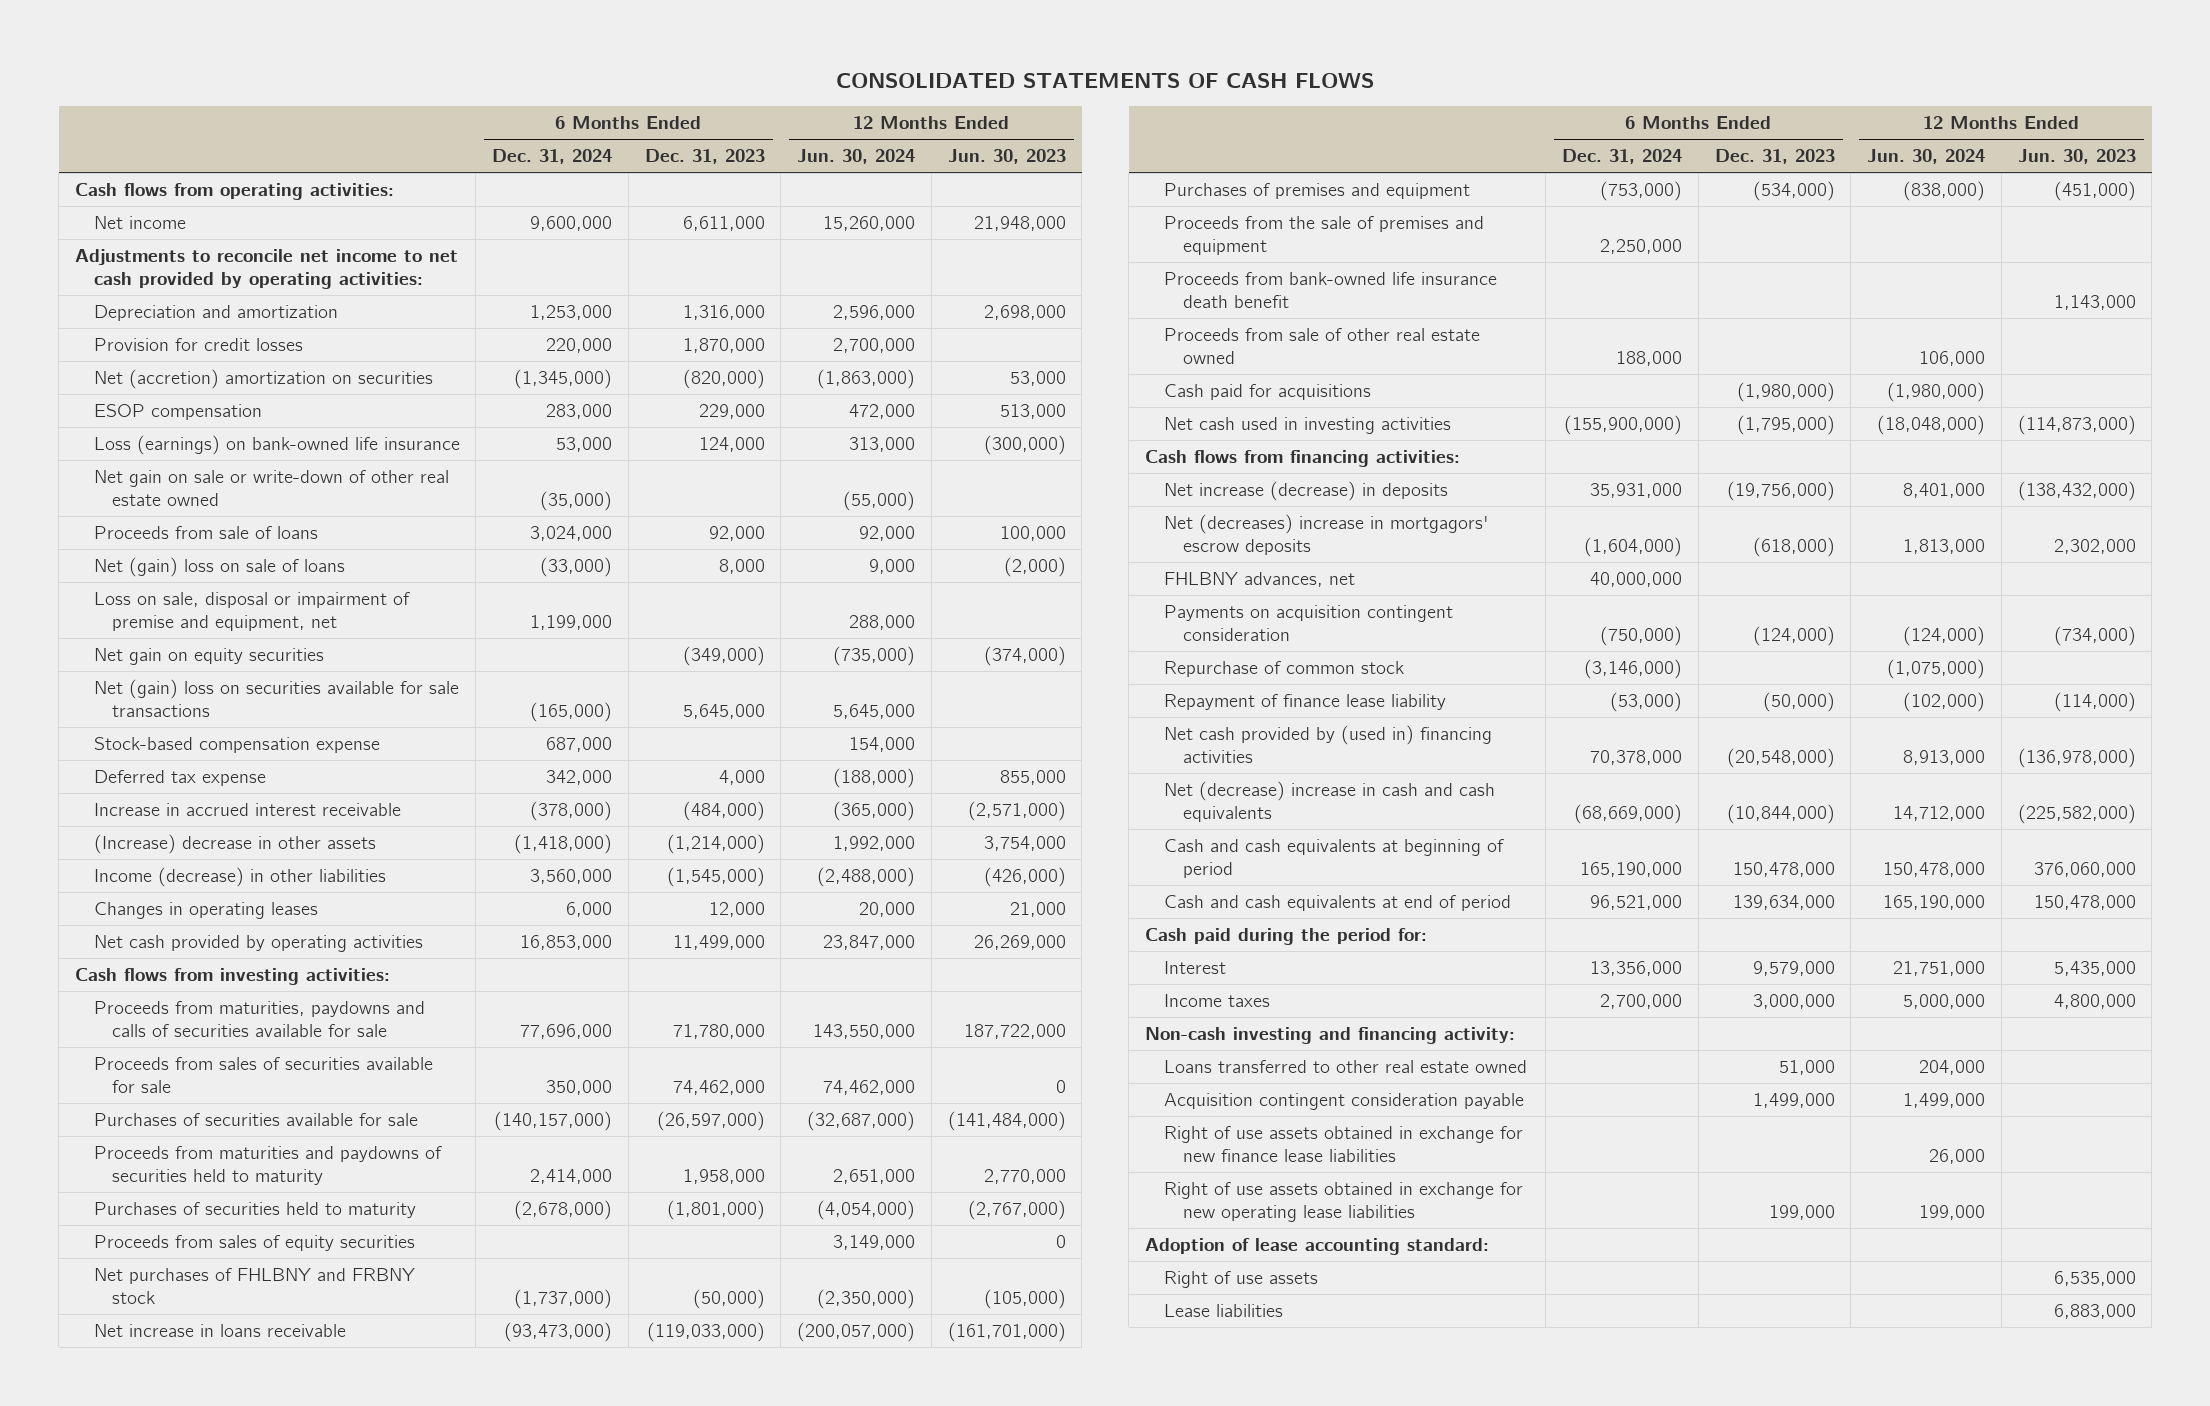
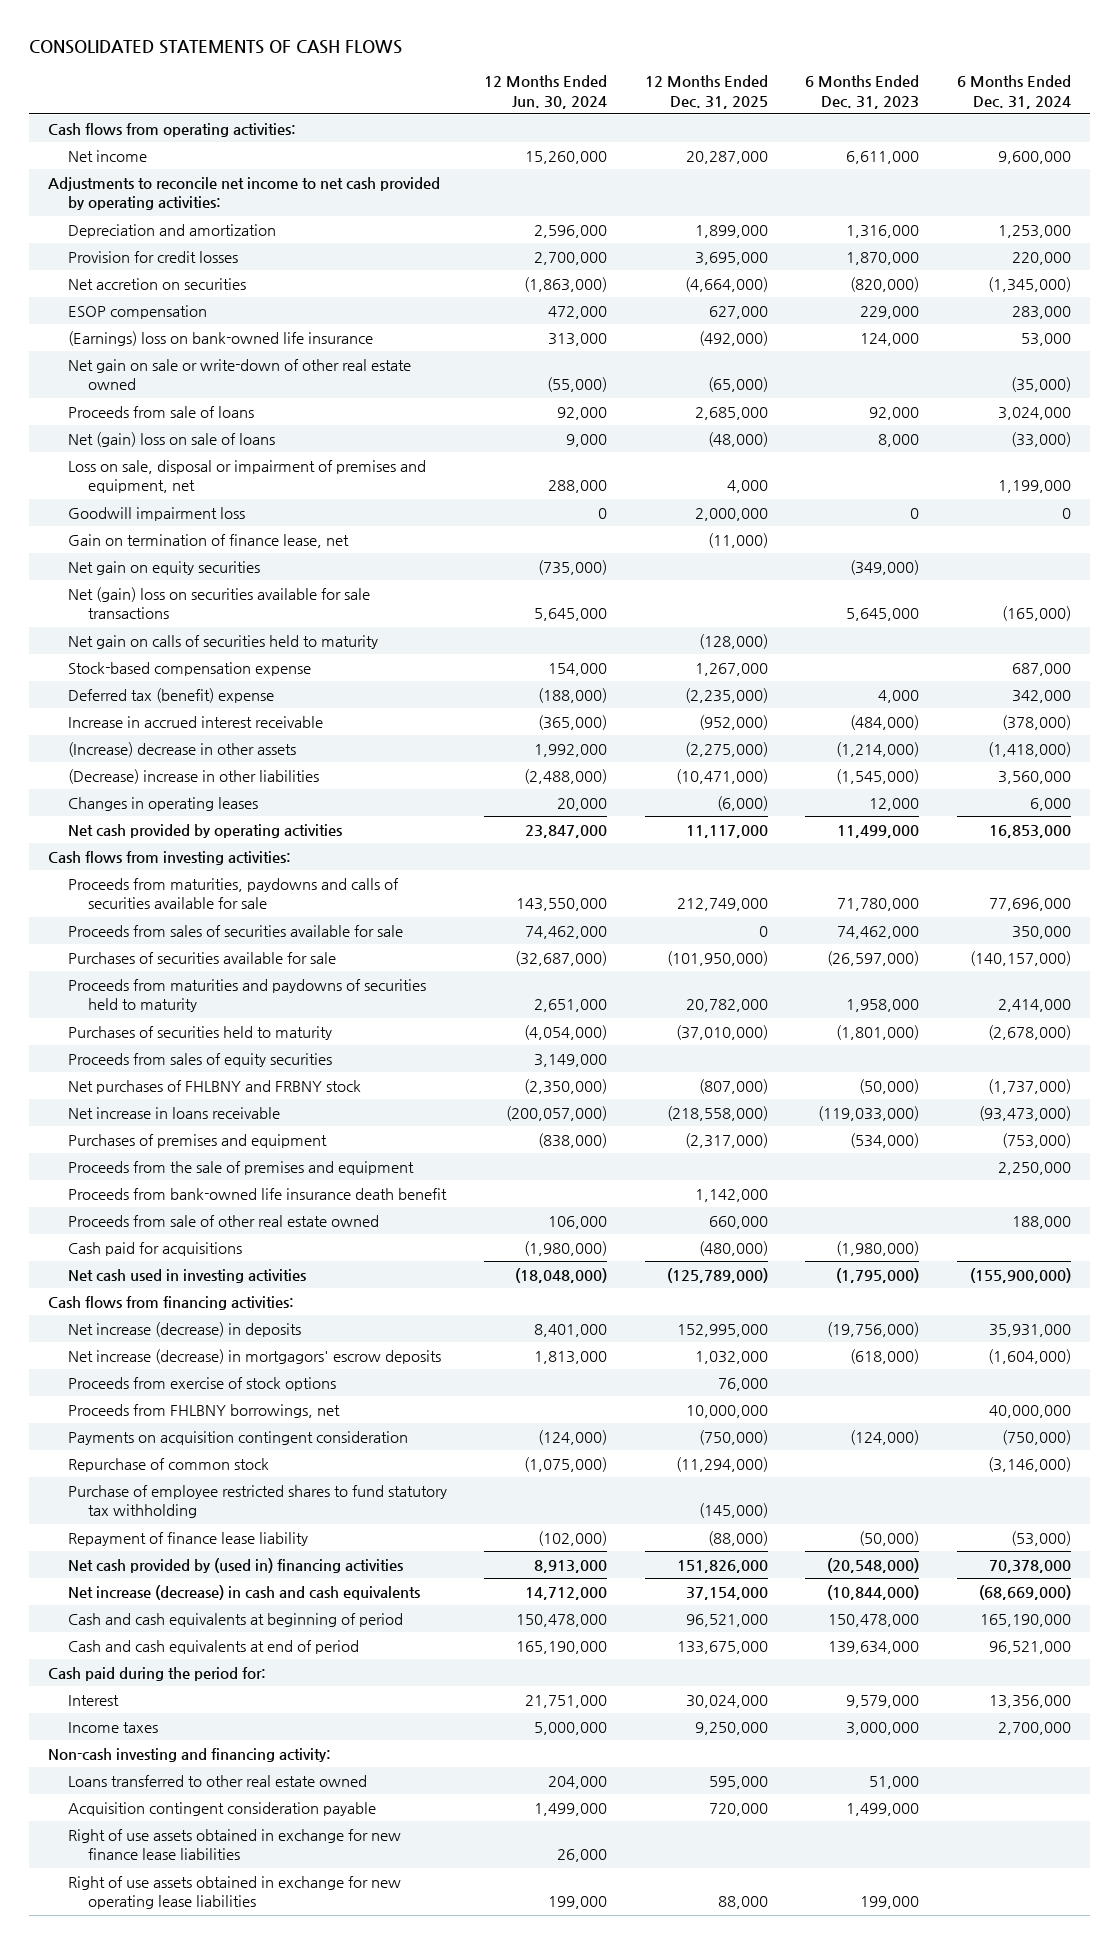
[947,149,1066,165] Jun. 30, 2023 -> none
none -> [644,75,768,109] 12 Months Ended Dec. 31, 2025
[93,368,433,389] Net (accretion) amortization on securities -> [67,277,246,290] Net accretion on securities
[93,434,460,455] Loss (earnings) on bank-owned life insurance -> [67,330,373,346] (Earnings) loss on bank-owned life insurance
[93,591,410,632] Loss on sale, disposal or impairment of premise and equipment, net -> [67,459,426,494] Loss on sale, disposal or impairment of premises and equipment, net
none -> [67,506,245,521] Goodwill impairment loss
none -> [67,533,349,548] Gain on termination of finance lease, net
none -> [67,634,378,649] Net gain on calls of securities held to maturity
[93,769,266,786] Deferred tax expense -> [67,687,274,703] Deferred tax (benefit) expense
[93,866,386,887] Income (decrease) in other liabilities -> [67,768,319,784] (Decrease) increase in other liabilities
[1163,513,1489,556] Net (decreases) increase in mortgagors' escrow deposits -> [67,1348,441,1364] Net increase (decrease) in mortgagors' escrow deposits
none -> [67,1376,336,1391] Proceeds from exercise of stock options
[1163,571,1355,587] FHLBNY advances, net -> [67,1403,340,1418] Proceeds from FHLBNY borrowings, net
none -> [67,1484,447,1519] Purchase of employee restricted shares to fund statutory tax withholding
[1163,780,1495,823] Net (decrease) increase in cash and cash equivalents -> [67,1584,420,1600] Net increase (decrease) in cash and cash equivalents
[1144,1237,1489,1255] Adoption of lease accounting standard: -> none
[1163,1270,1318,1288] Right of use assets -> none
[1163,1303,1283,1317] Lease liabilities -> none

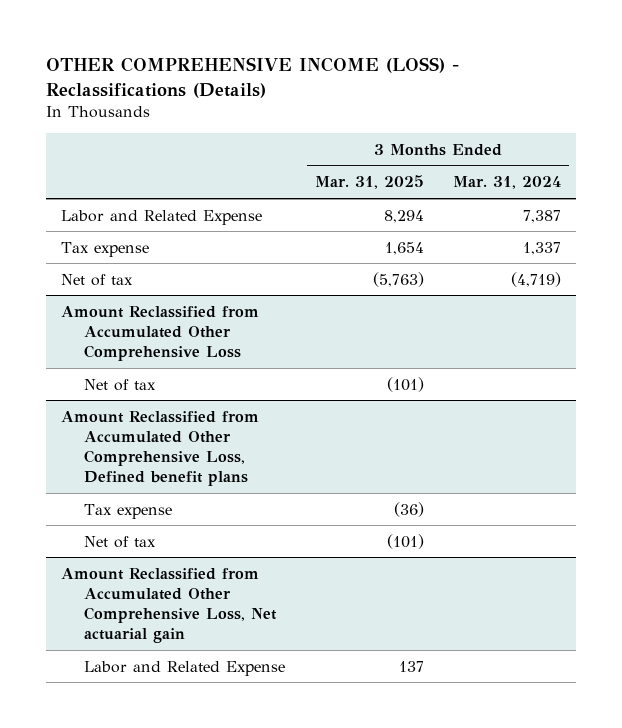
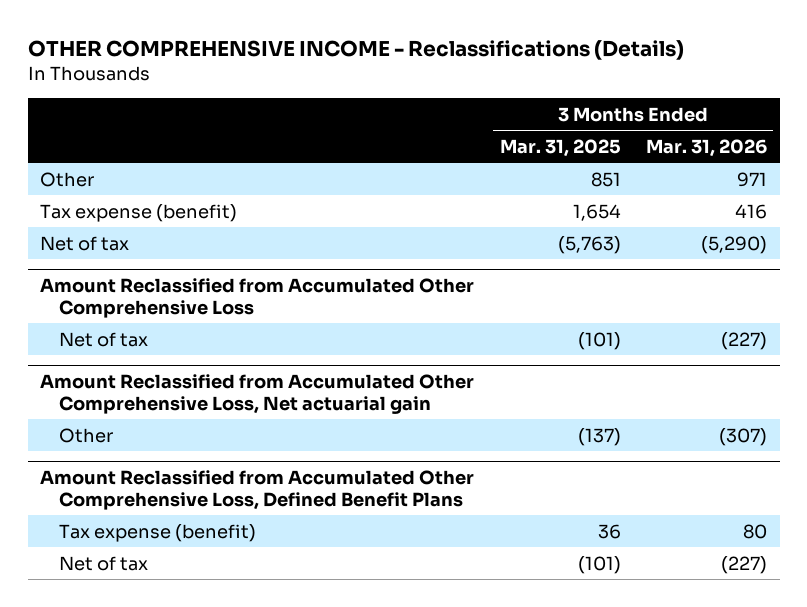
[45,56,459,98] OTHER COMPREHENSIVE INCOME (LOSS) - Reclassifications (Details) -> [27,39,684,60] OTHER COMPREHENSIVE INCOME - Reclassifications (Details)
[453,176,562,190] Mar. 31, 2024 -> none
none -> [646,138,768,157] Mar. 31, 2026
[60,209,262,225] Labor and Related Expense -> none
none -> [40,171,95,187] Other
[60,241,149,257] Tax expense -> [40,203,238,222] Tax expense (benefit)
[60,410,259,487] Amount Reclassified from Accumulated Other Comprehensive Loss, Defined benefit plans -> none
[84,503,173,519] Tax expense -> none
[84,535,157,548] Net of tax -> none
[84,660,286,676] Labor and Related Expense -> none
none -> [59,427,114,443] Other
none -> [40,470,475,510] Amount Reclassified from Accumulated Other Comprehensive Loss, Defined Benefit Plans
none -> [59,523,257,542] Tax expense (benefit)
none -> [59,555,149,571] Net of tax

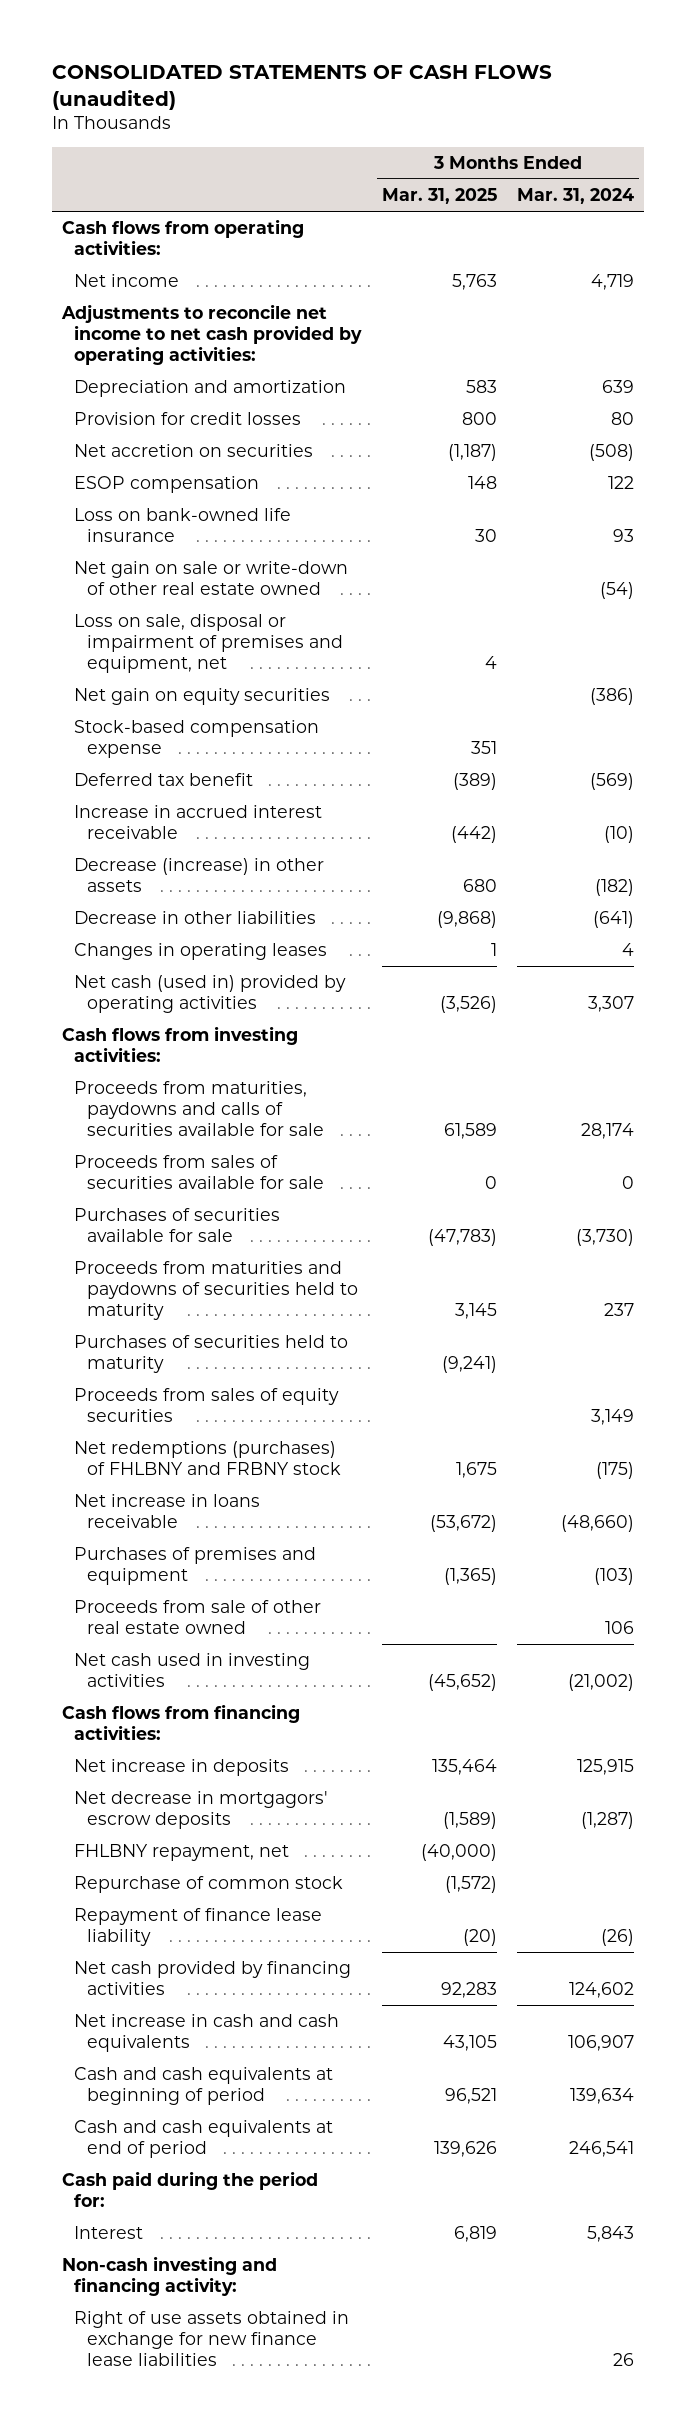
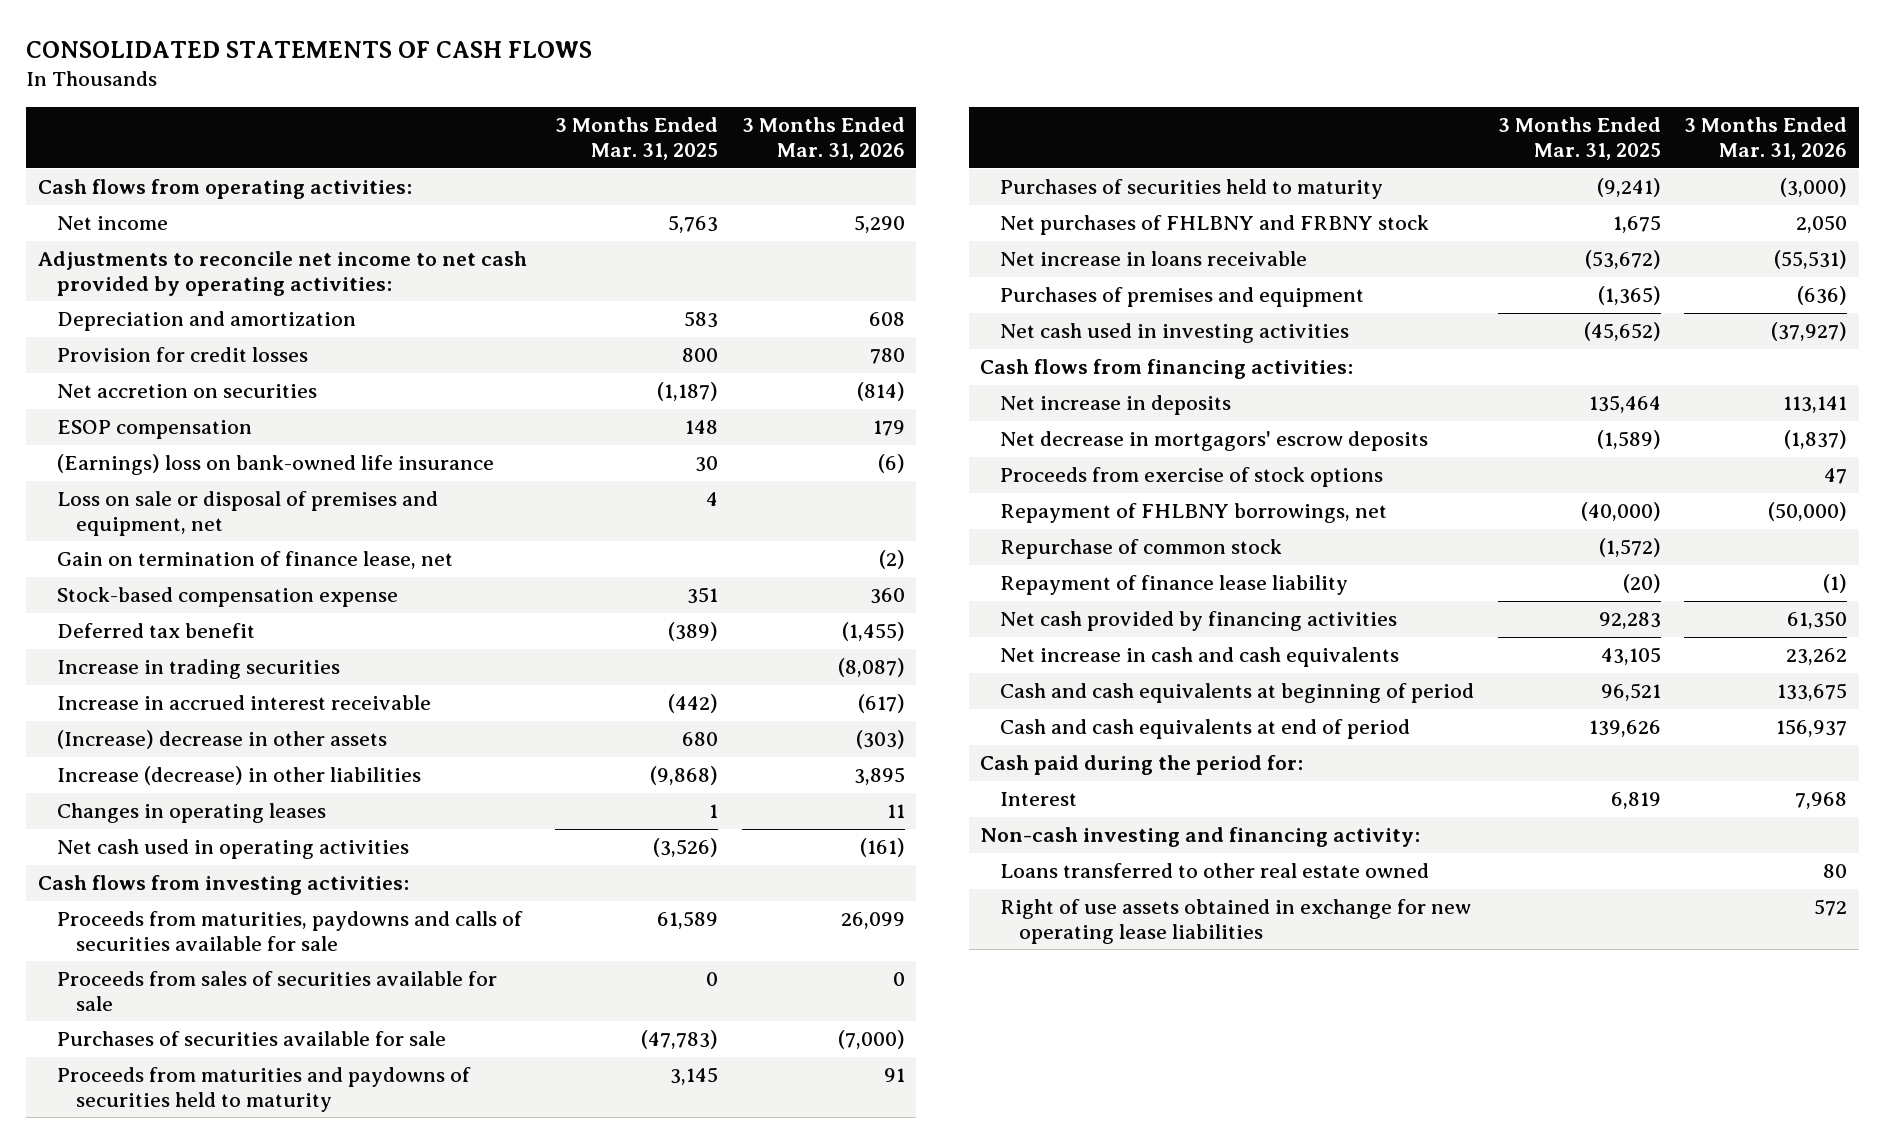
[51,64,552,110] CONSOLIDATED STATEMENTS OF CASH FLOWS (unaudited) -> [25,41,592,59] CONSOLIDATED STATEMENTS OF CASH FLOWS
[517,188,635,205] Mar. 31, 2024 -> none
none -> [741,117,905,161] 3 Months Ended Mar. 31, 2026
[74,561,349,595] Net gain on sale or write-down of other real estate owned -> none
[74,688,331,706] Net gain on equity securities -> none
[74,508,292,542] Loss on bank-owned life insurance -> [56,453,494,475] (Earnings) loss on bank-owned life insurance
[74,614,343,673] Loss on sale, disposal or impairment of premises and equipment, net -> [56,490,438,536] Loss on sale or disposal of premises and equipment, net
none -> [56,550,453,569] Gain on termination of finance lease, net
none -> [56,658,340,679] Increase in trading securities
[74,858,325,892] Decrease (increase) in other assets -> [56,729,387,749] (Increase) decrease in other assets
[74,911,317,925] Decrease in other liabilities -> [56,765,421,785] Increase (decrease) in other liabilities
[74,975,347,1013] Net cash (used in) provided by operating activities -> [56,838,409,859] Net cash used in operating activities
[74,1388,340,1422] Proceeds from sales of equity securities -> none
[74,1441,341,1475] Net redemptions (purchases) of FHLBNY and FRBNY stock -> [999,214,1429,235] Net purchases of FHLBNY and FRBNY stock
[74,1600,322,1634] Proceeds from sale of other real estate owned -> none
none -> [999,466,1383,487] Proceeds from exercise of stock options
[74,1844,290,1862] FHLBNY repayment, net -> [999,502,1387,523] Repayment of FHLBNY borrowings, net
none -> [999,862,1429,878] Loans transferred to other real estate owned
[74,2311,350,2366] Right of use assets obtained in exchange for new finance lease liabilities -> [999,898,1471,944] Right of use assets obtained in exchange for new operating lease liabilities

